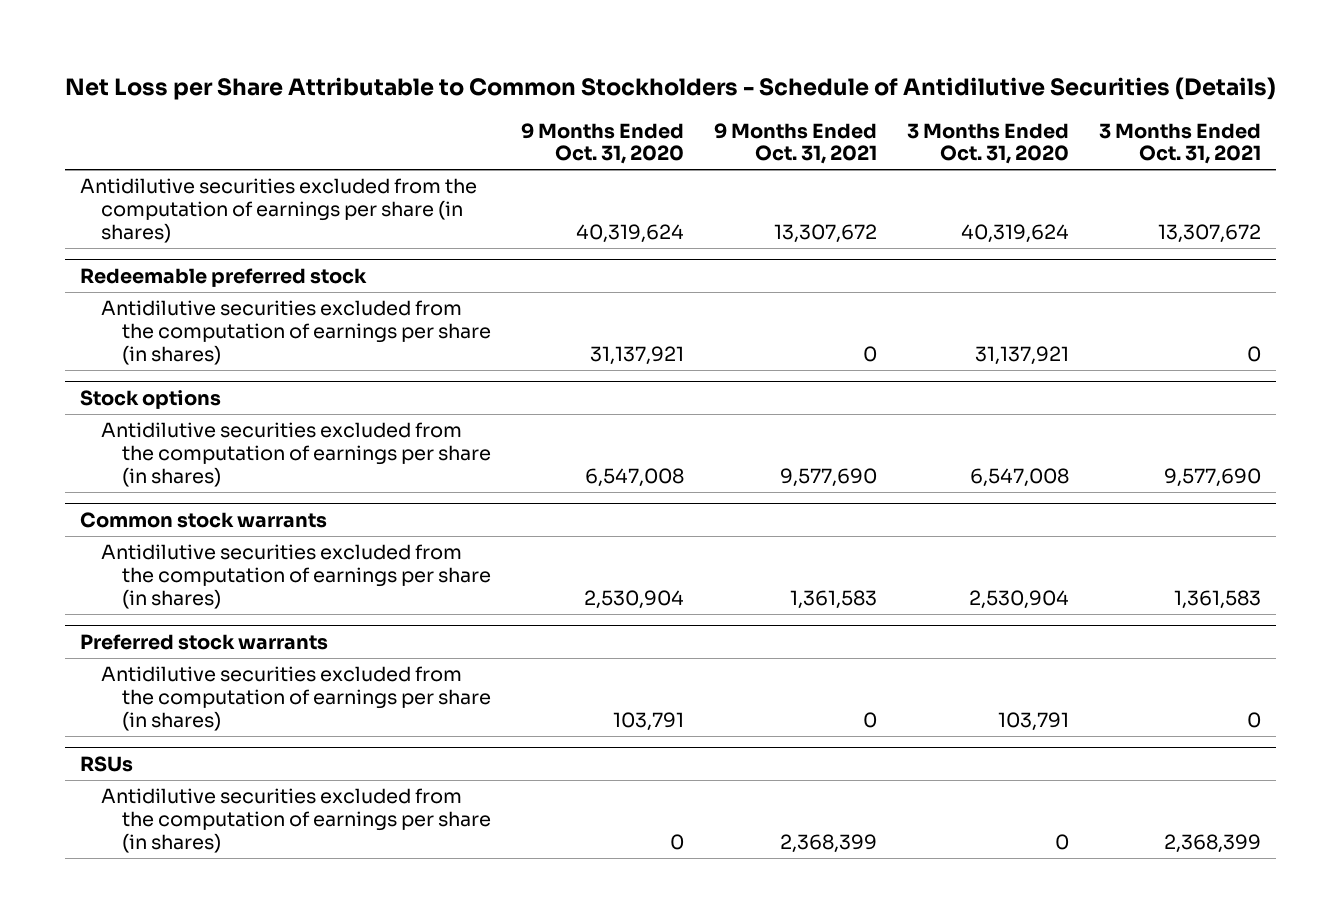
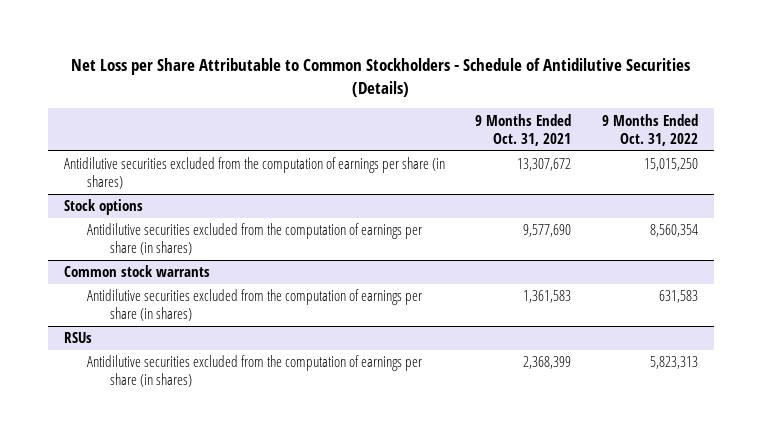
[520,122,684,165] 9 Months Ended Oct. 31, 2020 -> none
[906,122,1069,165] 3 Months Ended Oct. 31, 2020 -> none
[1098,122,1261,165] 3 Months Ended Oct. 31, 2021 -> none
none -> [602,113,699,146] 9 Months Ended Oct. 31, 2022
[79,267,367,287] Redeemable preferred stock -> none
[100,300,491,365] Antidilutive securities excluded from the computation of earnings per share (in shares) -> none
[79,633,328,650] Preferred stock warrants -> none
[100,666,491,731] Antidilutive securities excluded from the computation of earnings per share (in shares) -> none

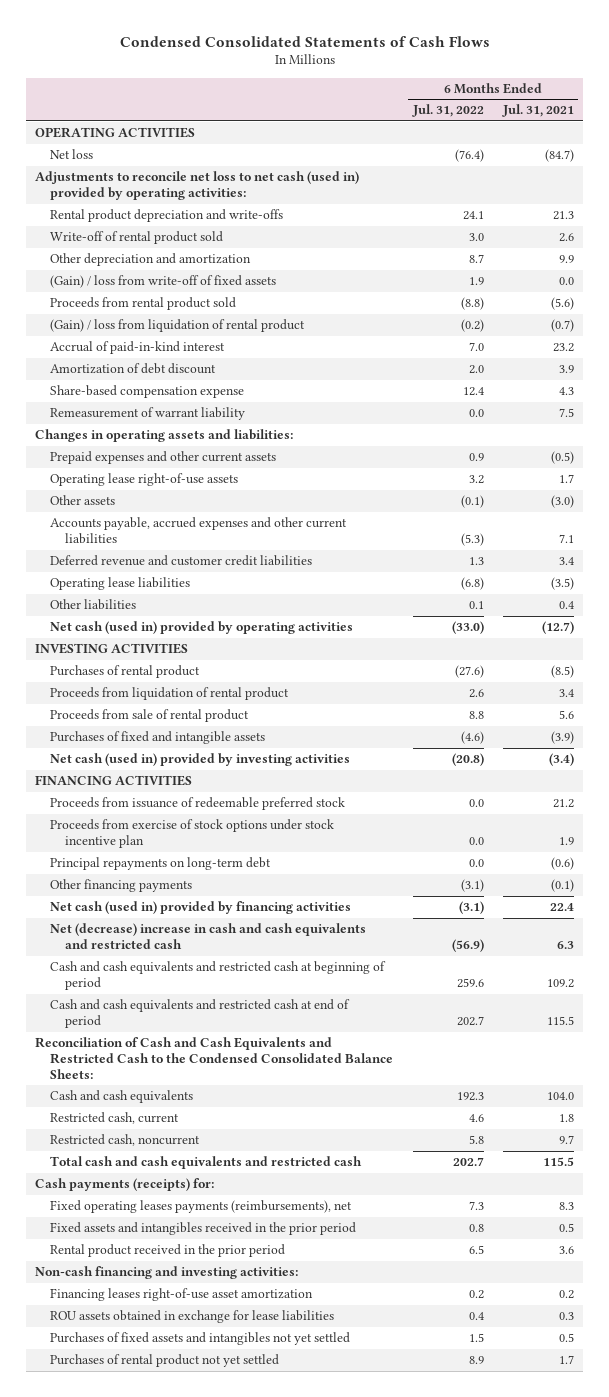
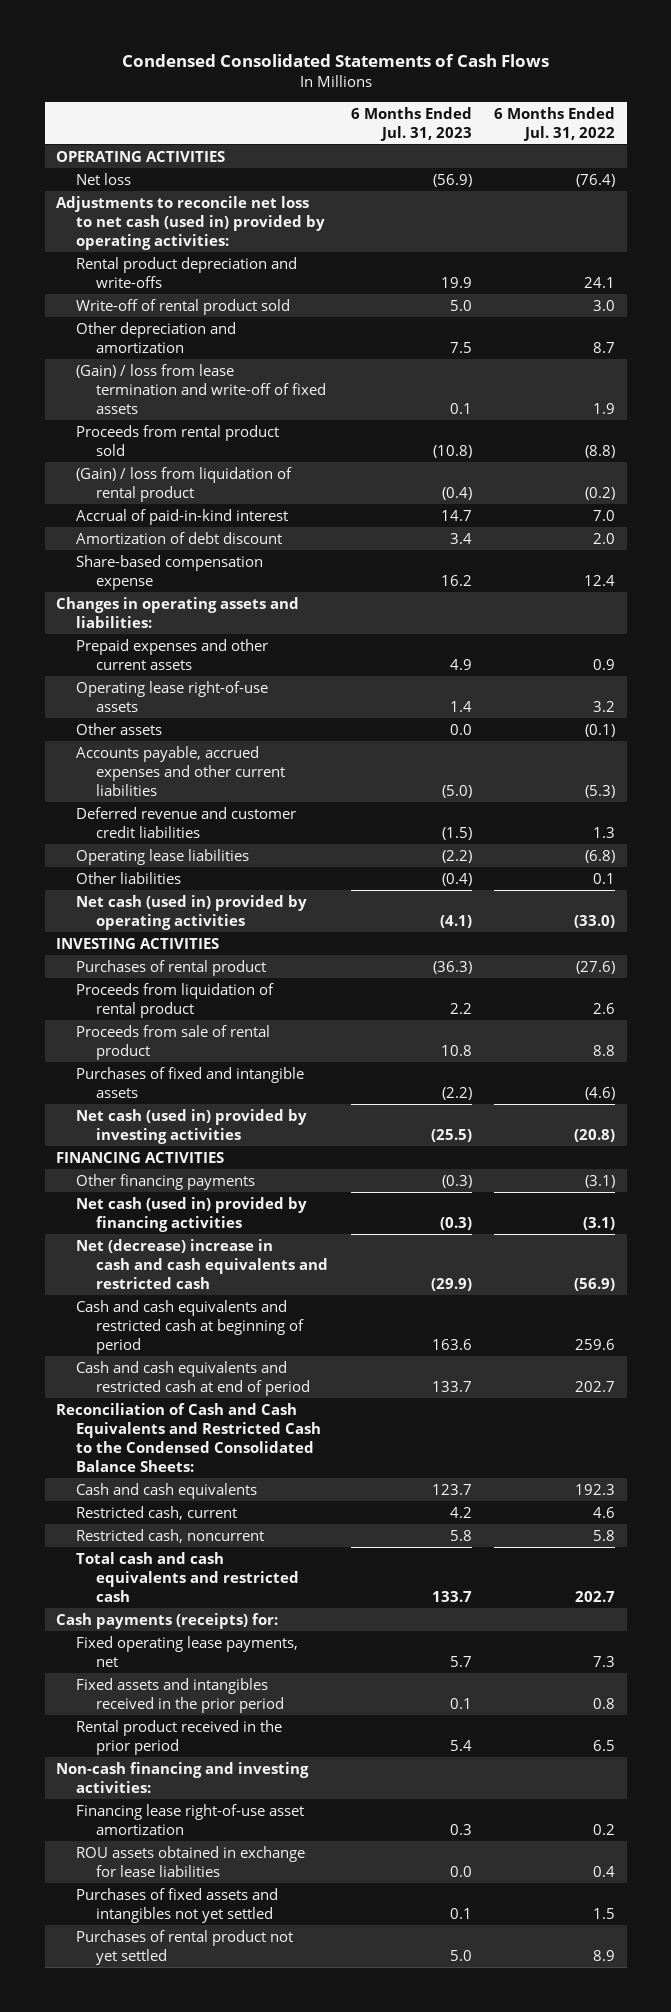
[501,104,574,118] Jul. 31, 2021 -> none
none -> [350,106,472,141] 6 Months Ended Jul. 31, 2023
[50,275,277,289] (Gain) / loss from write-off of fixed assets -> [76,363,327,414] (Gain) / loss from lease termination and write-off of fixed assets
[50,407,246,421] Remeasurement of warrant liability -> none
[50,797,346,811] Proceeds from issuance of redeemable preferred stock -> none
[50,819,335,849] Proceeds from exercise of stock options under stock incentive plan -> none
[50,857,272,871] Principal repayments on long-term debt -> none
[50,1200,353,1214] Fixed operating leases payments (reimbursements), net -> [76,1635,299,1667] Fixed operating lease payments, net
[50,1288,314,1302] Financing leases right-of-use asset amortization -> [76,1803,305,1835] Financing lease right-of-use asset amortization

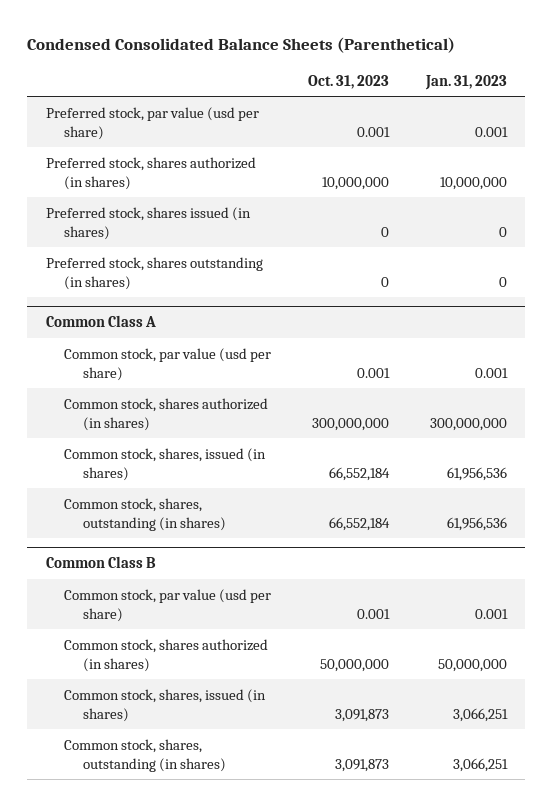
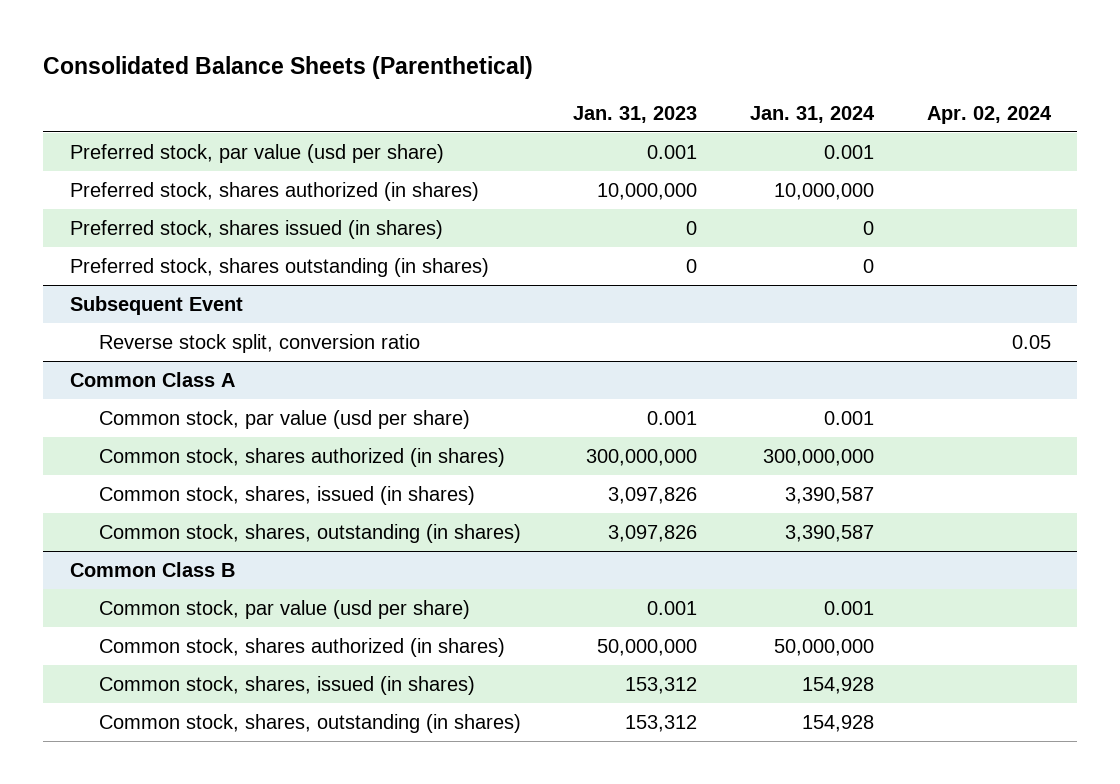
[27,37,456,54] Condensed Consolidated Balance Sheets (Parenthetical) -> [43,56,534,80] Consolidated Balance Sheets (Parenthetical)
[308,74,390,89] Oct. 31, 2023 -> none
none -> [750,105,876,123] Jan. 31, 2024
none -> [926,105,1052,124] Apr. 02, 2024
none -> [69,295,243,315] Subsequent Event
none -> [98,333,420,353] Reverse stock split, conversion ratio
[446,466,507,481] 61,956,536 -> [608,486,698,504] 3,097,826
[446,516,507,531] 61,956,536 -> [608,524,698,542] 3,097,826
[452,707,508,722] 3,066,251 -> [625,676,698,694] 153,312
[452,757,508,772] 3,066,251 -> [625,714,698,732] 153,312

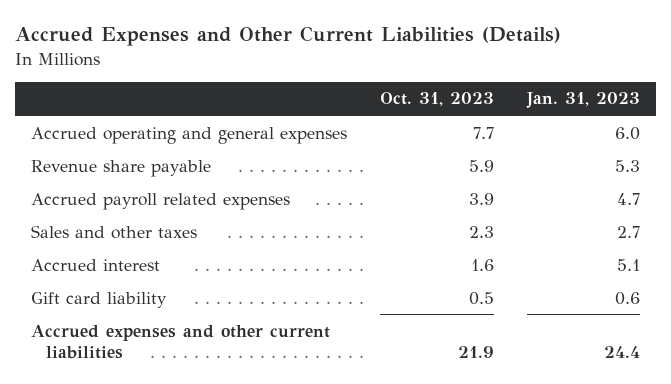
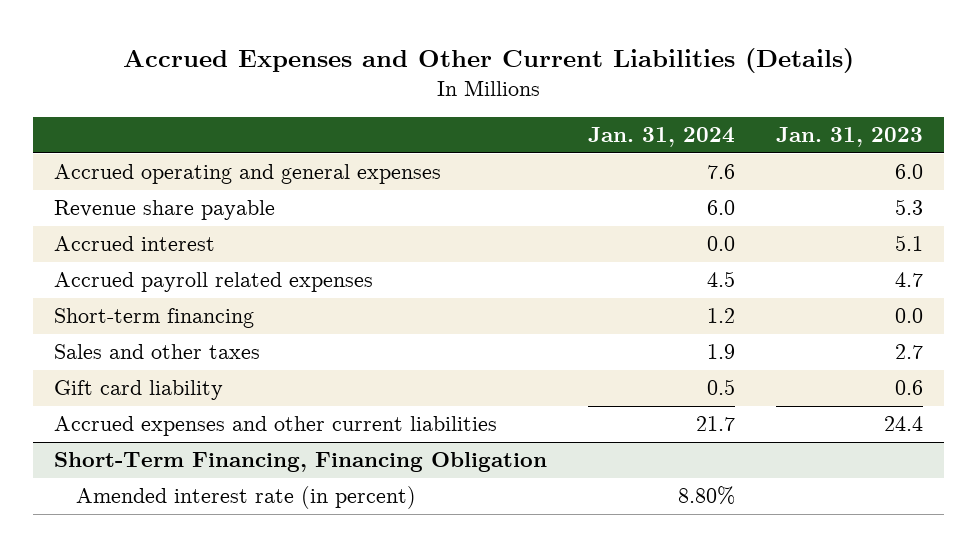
[380,92,495,107] Oct. 31, 2023 -> none
none -> [588,127,736,148] Jan. 31, 2024
[31,258,161,271] Accrued interest -> [53,236,215,252] Accrued interest
none -> [53,308,254,329] Short-term financing
none -> [53,452,547,473] Short-Term Financing, Financing Obligation
none -> [75,486,416,510] Amended interest rate (in percent)

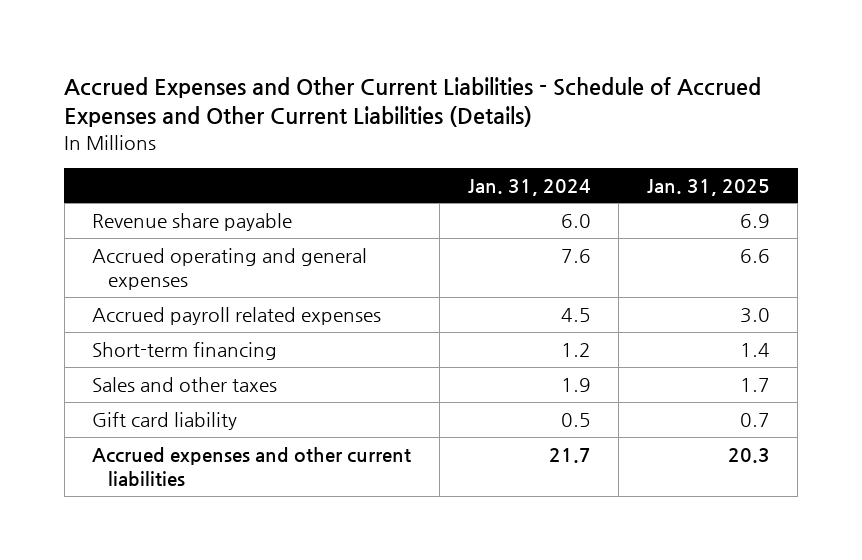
[122,47,854,73] Accrued Expenses and Other Current Liabilities (Details) -> [64,76,762,128] Accrued Expenses and Other Current Liabilities - Schedule of Accrued Expenses and Other Current Liabilities (Details)
[776,127,924,148] Jan. 31, 2023 -> none
none -> [646,178,770,196] Jan. 31, 2025
[53,236,215,252] Accrued interest -> none
[53,164,441,185] Accrued operating and general expenses -> [92,247,368,291] Accrued operating and general expenses
[53,452,547,473] Short-Term Financing, Financing Obligation -> none
[75,486,416,510] Amended interest rate (in percent) -> none

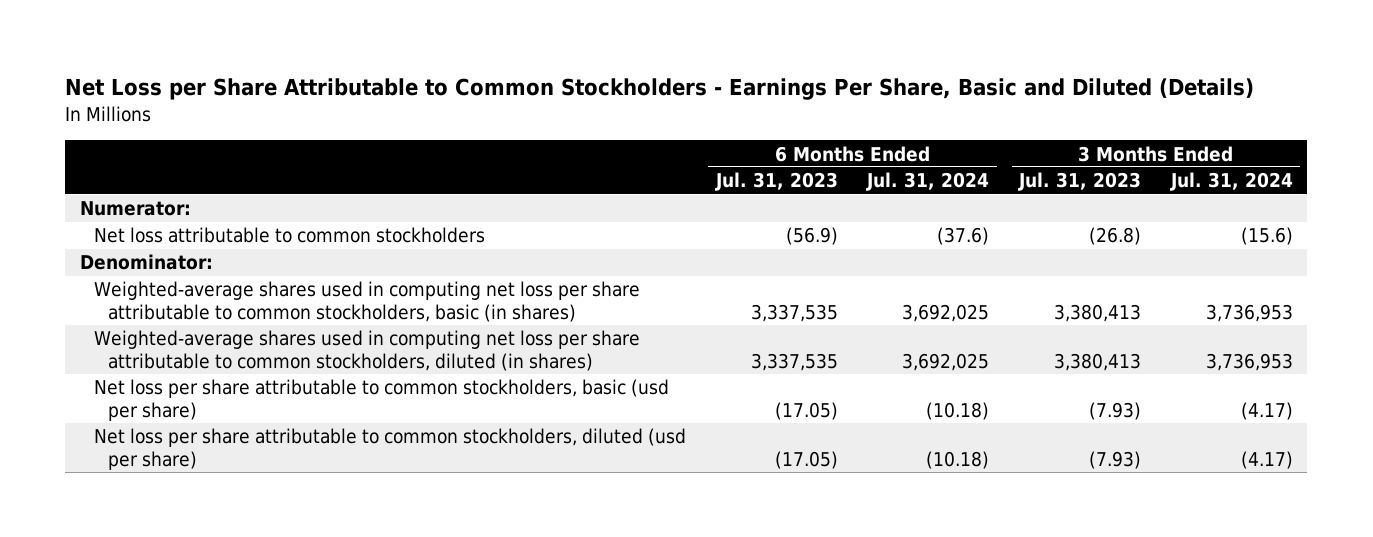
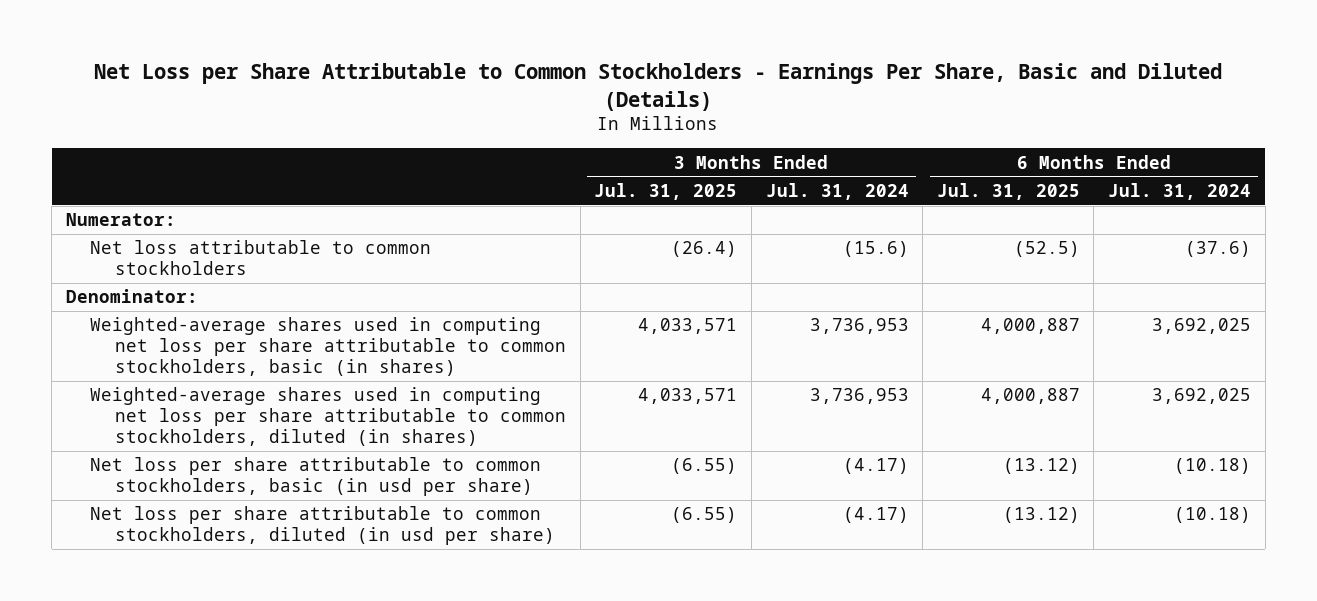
[714,172,838,192] Jul. 31, 2023 -> none
[1017,172,1141,192] Jul. 31, 2023 -> none
none -> [594,182,738,200] Jul. 31, 2025
none -> [936,182,1080,200] Jul. 31, 2025
[94,379,670,421] Net loss per share attributable to common stockholders, basic (usd per share) -> [90,457,542,497] Net loss per share attributable to common stockholders, basic (in usd per share)
[94,428,687,470] Net loss per share attributable to common stockholders, diluted (usd per share) -> [90,506,556,546] Net loss per share attributable to common stockholders, diluted (in usd per share)

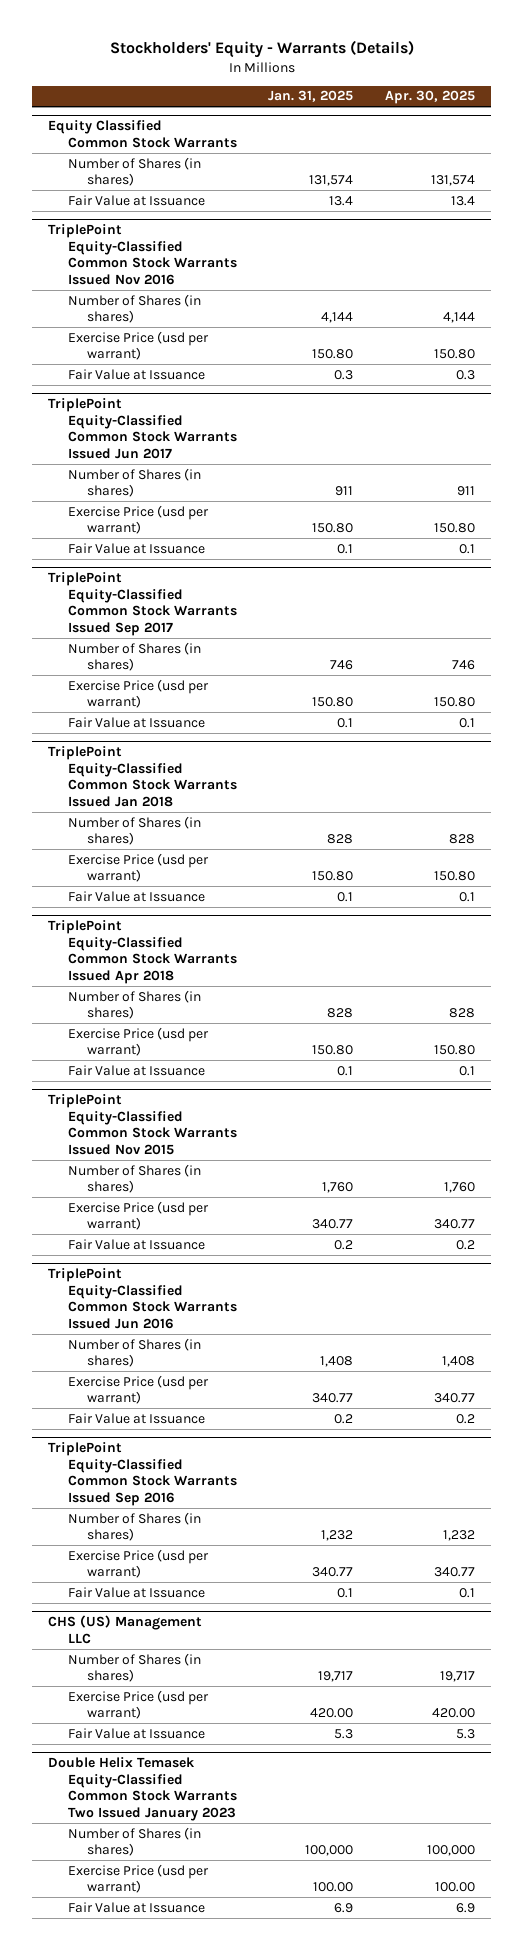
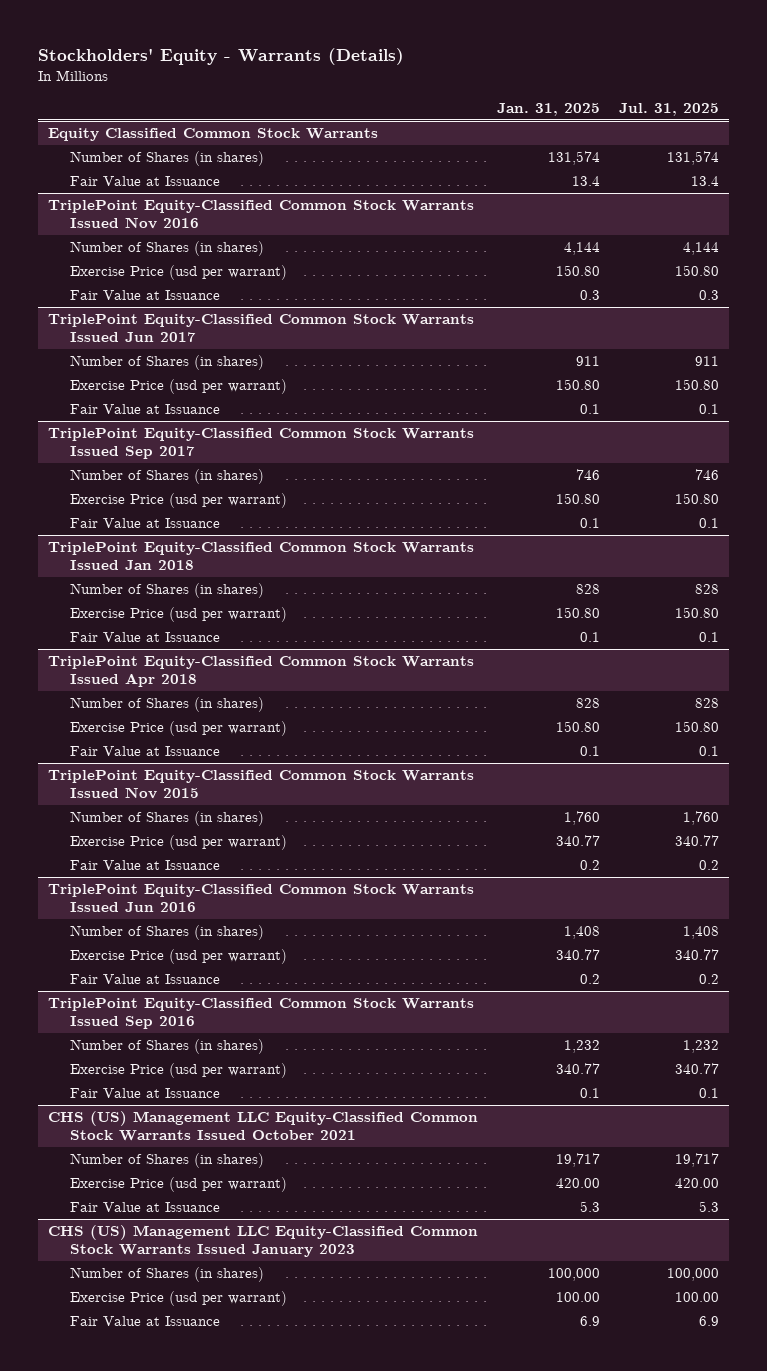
[385,90,476,105] Apr. 30, 2025 -> none
none -> [619,103,720,117] Jul. 31, 2025
[48,1614,203,1644] CHS (US) Management LLC -> [47,1110,478,1142] CHS (US) Management LLC Equity-Classified Common Stock Warrants Issued October 2021
[48,1756,237,1822] Double Helix Temasek Equity-Classified Common Stock Warrants Two Issued January 2023 -> [47,1224,478,1258] CHS (US) Management LLC Equity-Classified Common Stock Warrants Issued January 2023

